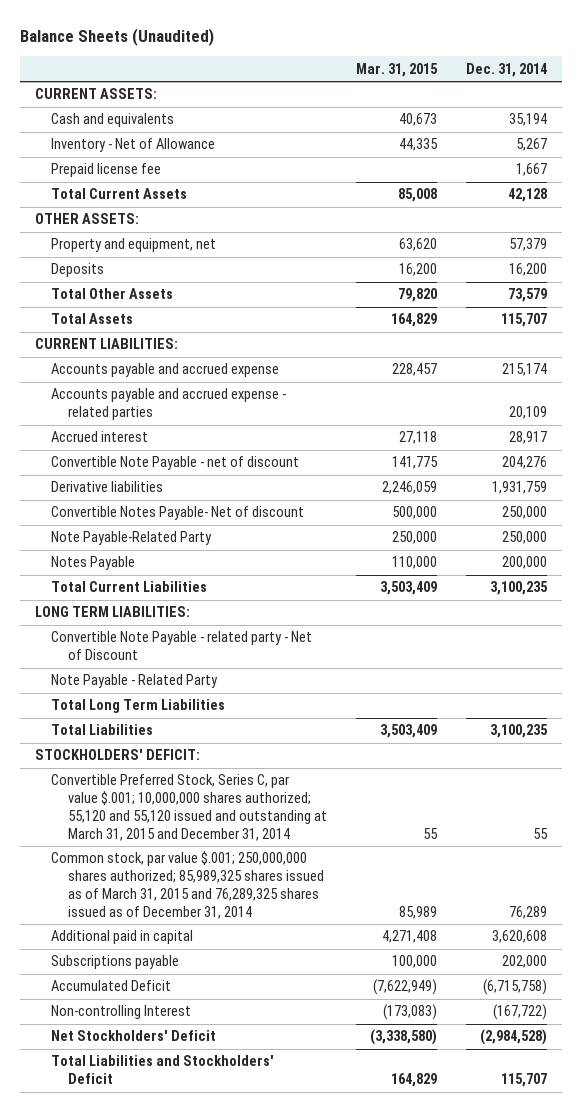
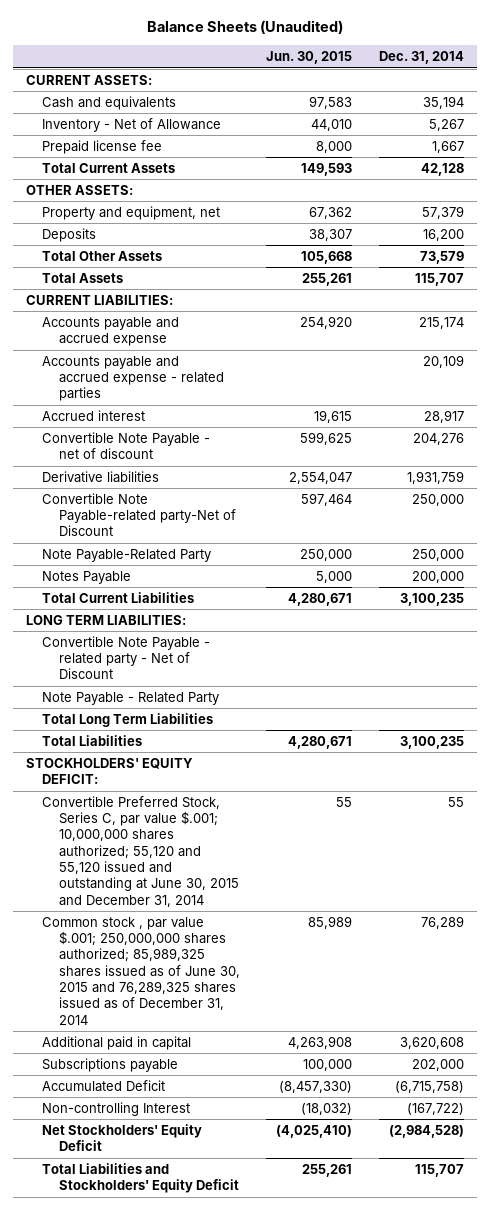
[355,62,438,77] Mar. 31, 2015 -> none
none -> [266,51,353,65] Jun. 30, 2015
[51,506,305,521] Convertible Notes Payable- Net of discount -> [42,492,236,537] Convertible Note Payable-related party-Net of Discount
[34,749,200,761] STOCKHOLDERS' DEFICIT: -> [25,757,193,785] STOCKHOLDERS' EQUITY DEFICIT:
[51,774,327,842] Convertible Preferred Stock, Series C, par value $.001; 10,000,000 shares authorized; 55,120 and 55,120 issued and outstanding at March 31, 2015 and December 31, 2014 -> [42,795,239,907] Convertible Preferred Stock, Series C, par value $.001; 10,000,000 shares authorized; 55,120 and 55,120 issued and outstanding at June 30, 2015 and December 31, 2014
[51,851,324,920] Common stock, par value $.001; 250,000,000 shares authorized; 85,989,325 shares issued as of March 31, 2015 and 76,289,325 shares issued as of December 31, 2014 -> [42,916,240,1025] Common stock , par value $.001; 250,000,000 shares authorized; 85,989,325 shares issued as of June 30, 2015 and 76,289,325 shares issued as of December 31, 2014
[51,1030,217,1042] Net Stockholders' Deficit -> [42,1123,203,1152] Net Stockholders' Equity Deficit
[51,1055,275,1085] Total Liabilities and Stockholders' Deficit -> [42,1162,239,1194] Total Liabilities and Stockholders' Equity Deficit

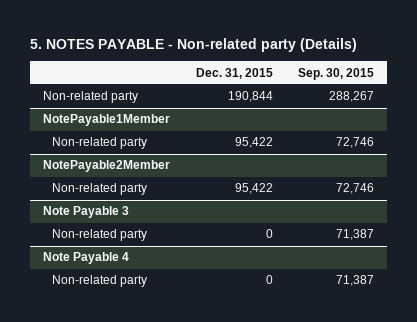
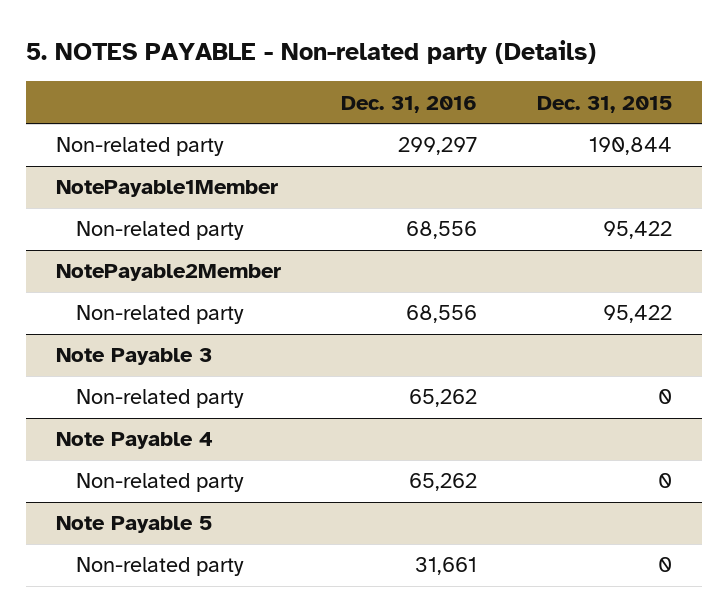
[298,67,375,80] Sep. 30, 2015 -> none
none -> [340,95,477,113] Dec. 31, 2016
none -> [55,516,212,534] Note Payable 5
none -> [75,557,244,577] Non-related party

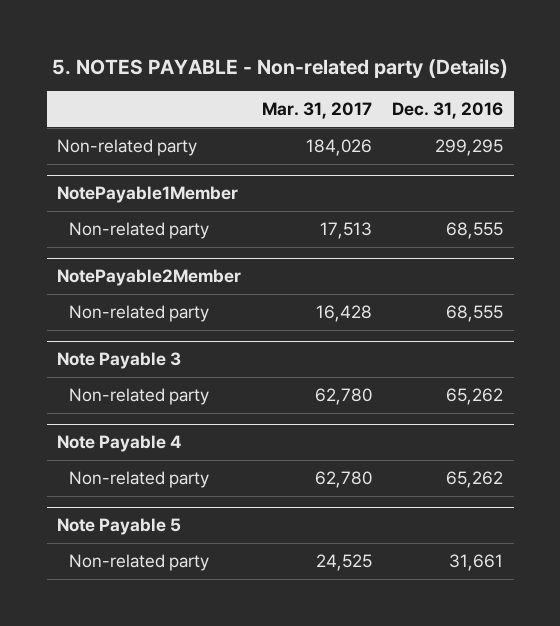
[536,95,672,113] Dec. 31, 2015 -> none
none -> [261,102,372,120] Mar. 31, 2017
[397,137,477,156] 299,297 -> [435,139,504,157] 299,295
[405,221,477,240] 68,556 -> [446,222,504,240] 68,555
[405,305,477,324] 68,556 -> [446,305,504,323] 68,555

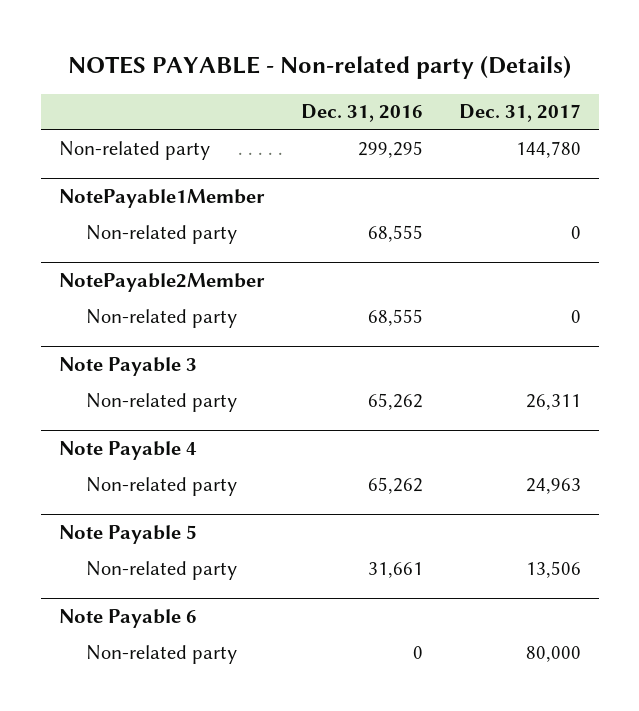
[52,58,509,78] 5. NOTES PAYABLE - Non-related party (Details) -> [67,55,571,79] NOTES PAYABLE - Non-related party (Details)
[261,102,372,120] Mar. 31, 2017 -> none
none -> [458,104,581,123] Dec. 31, 2017
none -> [58,608,197,628] Note Payable 6
none -> [86,644,238,664] Non-related party

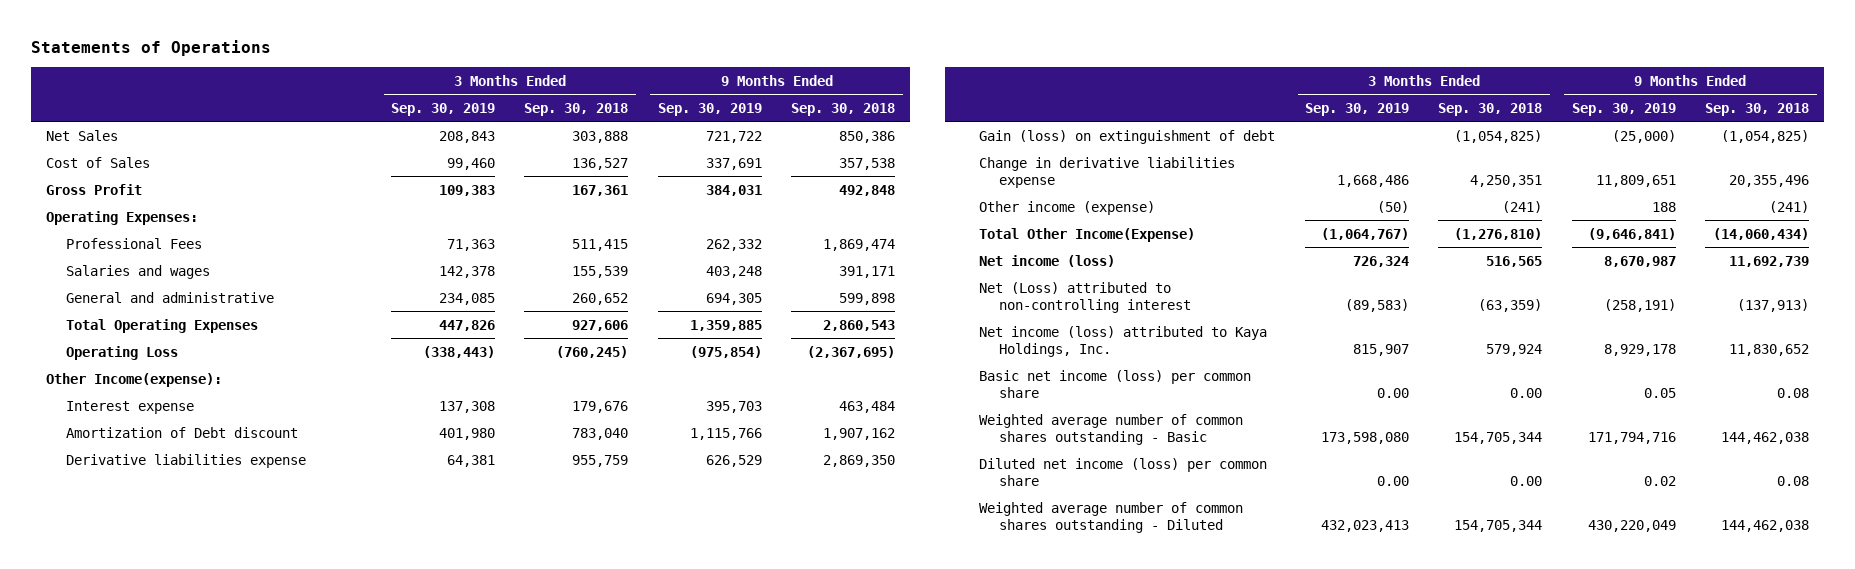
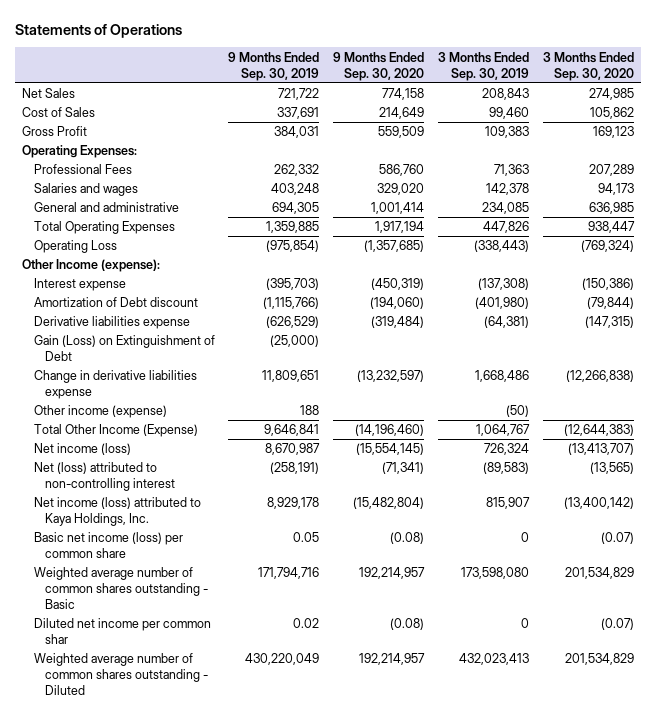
[524,103,629,117] Sep. 30, 2018 -> none
[791,103,896,117] Sep. 30, 2018 -> none
none -> [333,51,425,81] 9 Months Ended Sep. 30, 2020
none -> [542,51,634,81] 3 Months Ended Sep. 30, 2020
[46,372,223,387] Other Income(expense): -> [22,259,161,273] Other Income (expense):
[438,400,495,413] 137,308 -> [477,278,529,291] (137,308)
[705,400,762,413] 395,703 -> [266,278,320,291] (395,703)
[438,427,495,440] 401,980 -> [474,297,529,310] (401,980)
[689,427,762,440] 1,115,766 -> [263,297,320,310] (1,115,766)
[446,454,495,467] 64,381 -> [483,316,529,329] (64,381)
[705,454,762,467] 626,529 -> [266,316,320,329] (626,529)
[979,129,1276,144] Gain (loss) on extinguishment of debt -> [33,335,215,362] Gain (Loss) on Extinguishment of Debt
[979,227,1196,242] Total Other Income(Expense) -> [33,424,198,438] Total Other Income (Expense)
[1320,227,1409,240] (1,064,767) -> [475,424,530,437] 1,064,767
[1587,227,1676,240] (9,646,841) -> [264,424,320,437] 9,646,841
[979,281,1191,314] Net (Loss) attributed to non-controlling interest -> [33,462,176,492] Net (loss) attributed to non-controlling interest
[1376,388,1409,399] 0.00 -> [520,532,529,543] 0
[979,457,1268,487] Diluted net income (loss) per common share -> [33,618,211,645] Diluted net income per common shar
[1376,476,1409,487] 0.00 -> [520,618,529,629] 0

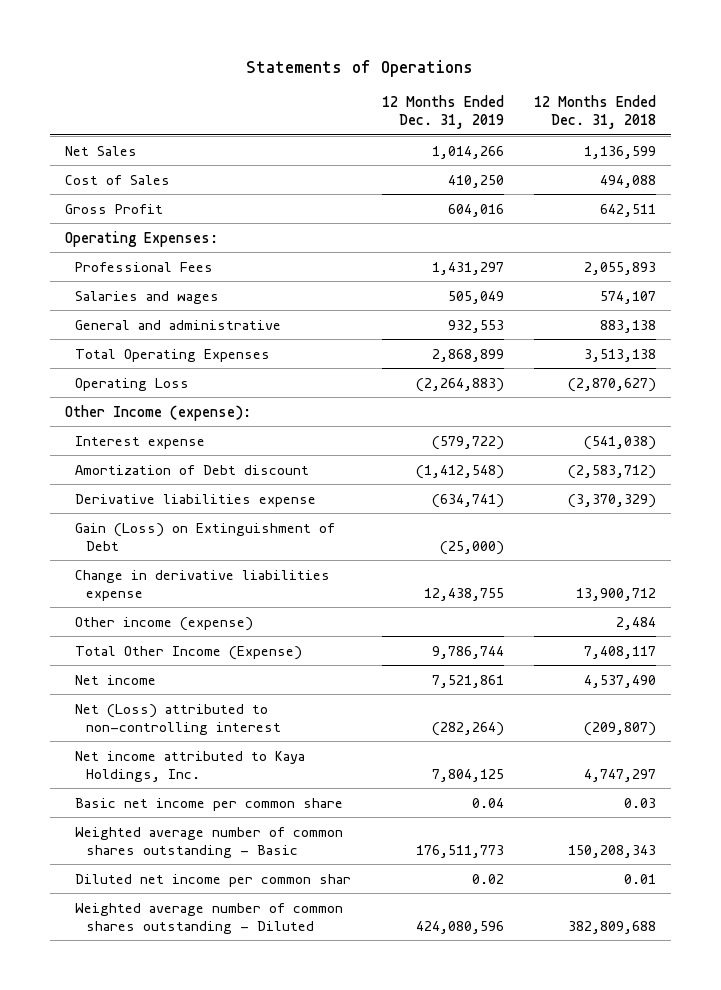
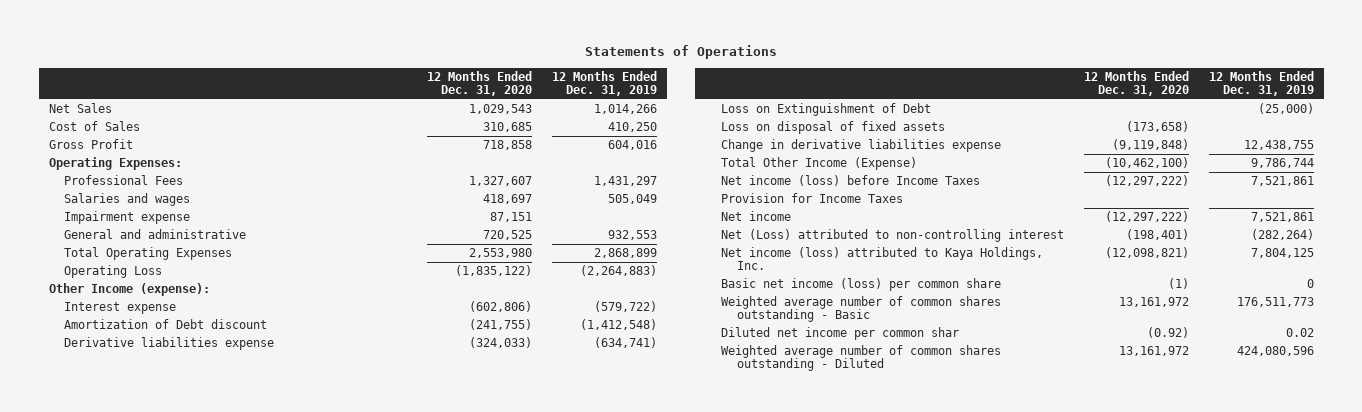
[533,95,656,130] 12 Months Ended Dec. 31, 2018 -> none
none -> [427,70,533,97] 12 Months Ended Dec. 31, 2020
none -> [64,211,191,225] Impairment expense
[75,522,336,551] Gain (Loss) on Extinguishment of Debt -> [720,103,931,117] Loss on Extinguishment of Debt
none -> [720,121,945,135] Loss on disposal of fixed assets
[75,616,254,631] Other income (expense) -> none
none -> [720,175,980,187] Net income (loss) before Income Taxes
none -> [720,193,903,204] Provision for Income Taxes
[75,750,306,782] Net income attributed to Kaya Holdings, Inc. -> [720,247,1043,271] Net income (loss) attributed to Kaya Holdings, Inc.
[75,797,344,811] Basic net income per common share -> [720,278,1001,292] Basic net income (loss) per common share
[471,797,504,808] 0.04 -> [1306,279,1314,289] 0

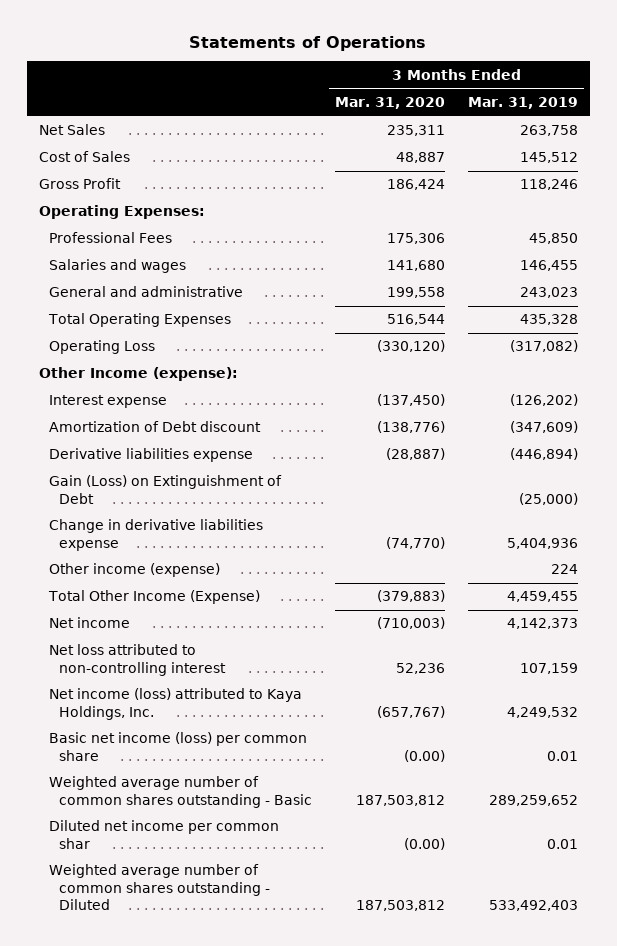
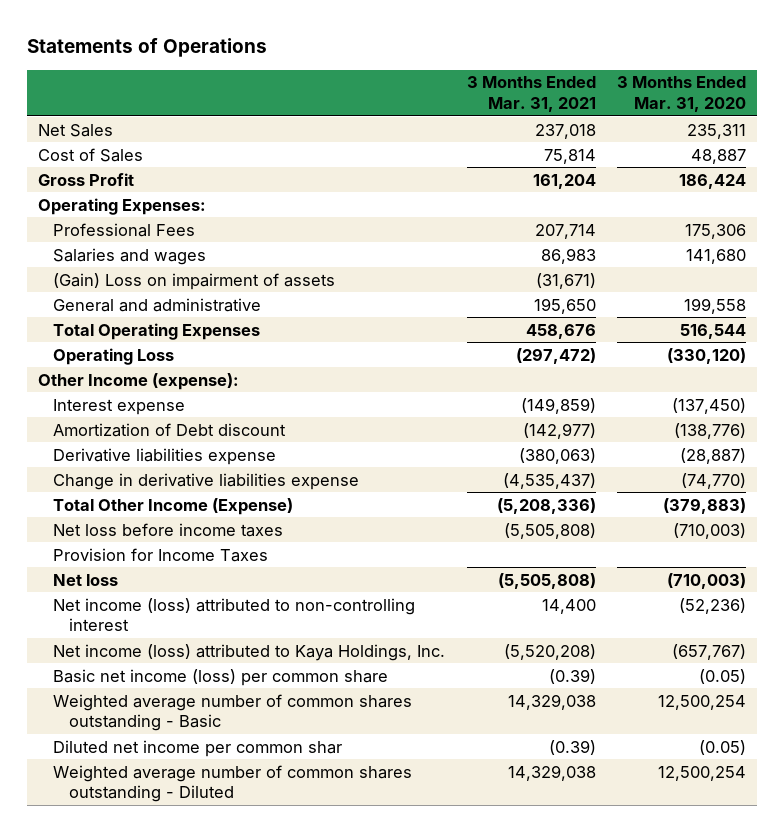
[468,96,579,109] Mar. 31, 2019 -> none
none -> [466,76,596,112] 3 Months Ended Mar. 31, 2021
none -> [53,272,336,290] (Gain) Loss on impairment of assets
[48,475,282,504] Gain (Loss) on Extinguishment of Debt -> none
[48,563,220,578] Other income (expense) -> none
none -> [53,522,284,537] Net loss before income taxes
none -> [53,547,269,562] Provision for Income Taxes
[48,617,130,629] Net income -> [53,573,119,586] Net loss
[48,644,227,676] Net loss attributed to non-controlling interest -> [53,597,416,632] Net income (loss) attributed to non-controlling interest
[396,662,446,674] 52,236 -> [678,597,746,614] (52,236)
[404,749,446,762] (0.00) -> [698,668,746,684] (0.05)
[356,794,446,806] 187,503,812 -> [657,694,746,710] 12,500,254
[404,837,446,850] (0.00) -> [698,739,746,755] (0.05)
[356,899,446,911] 187,503,812 -> [657,765,746,781] 12,500,254

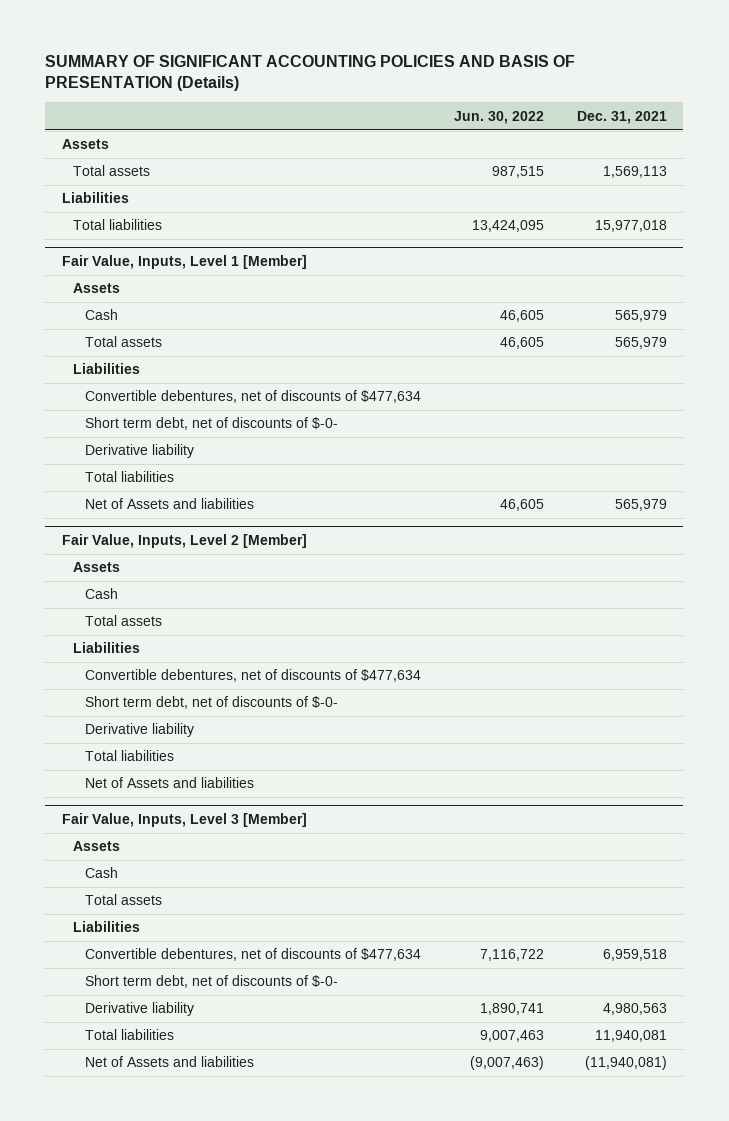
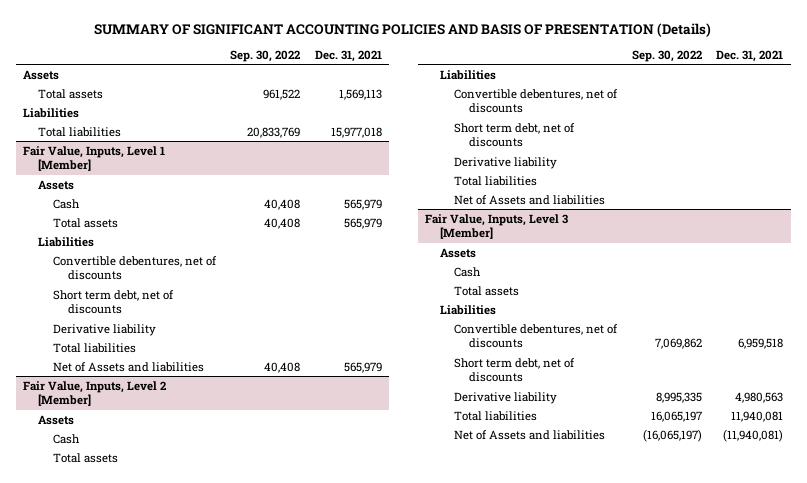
[453,110,544,124] Jun. 30, 2022 -> none
none -> [230,50,301,63] Sep. 30, 2022
[84,390,421,404] Convertible debentures, net of discounts of $477,634 -> [52,255,217,281] Convertible debentures, net of discounts
[84,417,338,431] Short term debt, net of discounts of $-0- -> [52,289,174,315] Short term debt, net of discounts
[84,669,421,683] Convertible debentures, net of discounts of $477,634 -> [454,88,619,114] Convertible debentures, net of discounts
[84,696,338,710] Short term debt, net of discounts of $-0- -> [454,122,576,148] Short term debt, net of discounts
[84,948,421,962] Convertible debentures, net of discounts of $477,634 -> [454,323,619,349] Convertible debentures, net of discounts
[84,975,338,989] Short term debt, net of discounts of $-0- -> [454,357,576,383] Short term debt, net of discounts

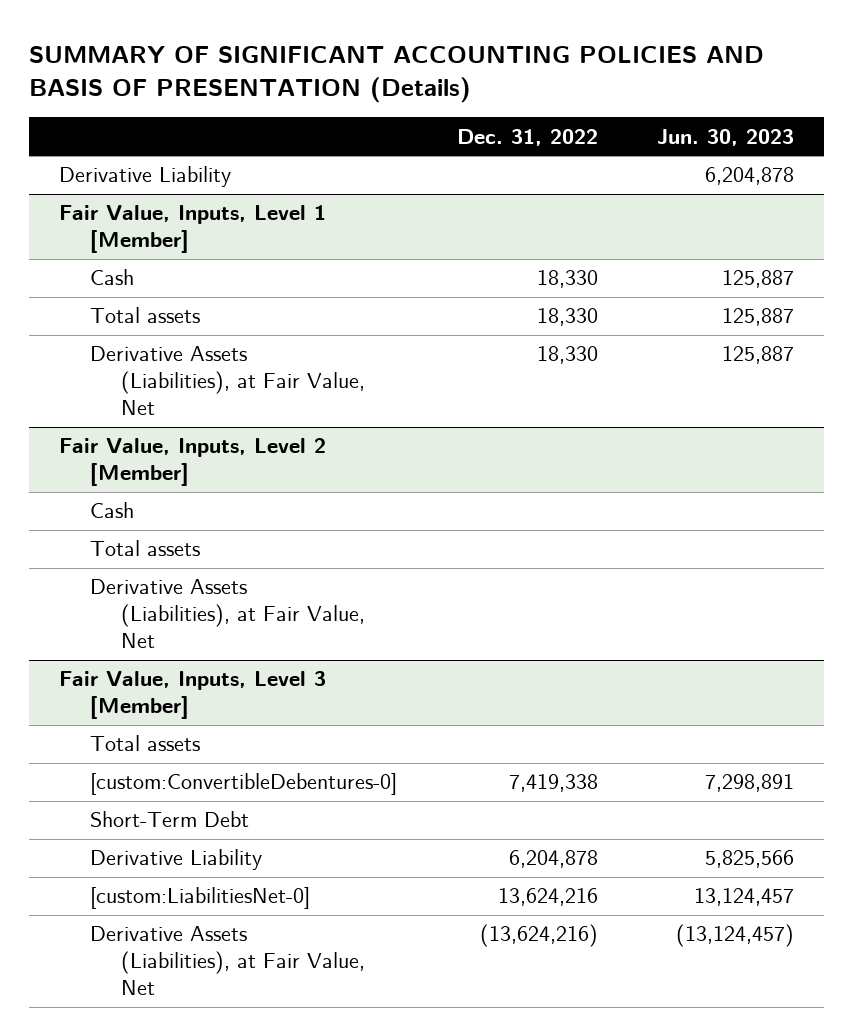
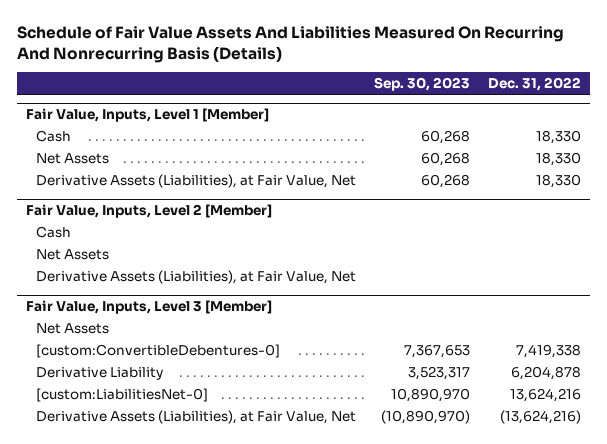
[29,45,765,103] SUMMARY OF SIGNIFICANT ACCOUNTING POLICIES AND BASIS OF PRESENTATION (Details) -> [17,25,565,63] Schedule of Fair Value Assets And Liabilities Measured On Recurring And Nonrecurring Basis (Details)
[657,128,795,146] Jun. 30, 2023 -> none
none -> [374,77,471,92] Sep. 30, 2023
[59,166,232,188] Derivative Liability -> none
[90,307,201,324] Total assets -> [36,152,110,164] Net Assets
[90,540,201,557] Total assets -> [36,248,110,260] Net Assets
[90,735,201,752] Total assets -> [36,322,110,334] Net Assets
[90,811,250,828] Short-Term Debt -> none

